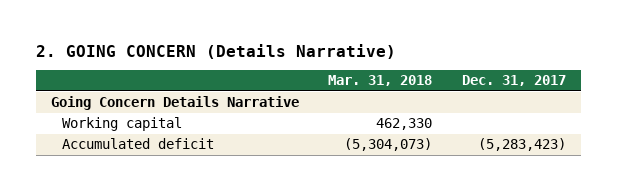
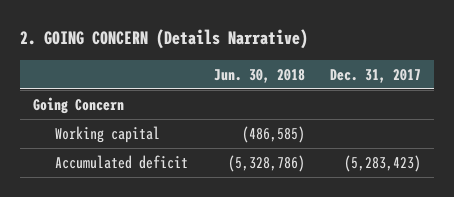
[328,75,433,87] Mar. 31, 2018 -> none
none -> [213,68,305,83] Jun. 30, 2018
[50,96,299,111] Going Concern Details Narrative -> [32,96,124,114] Going Concern

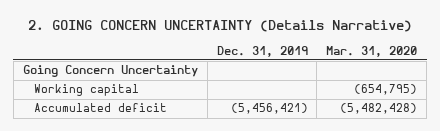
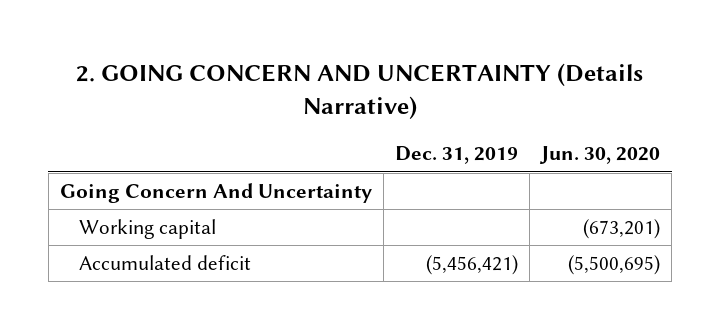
[28,20,413,33] 2. GOING CONCERN UNCERTAINTY (Details Narrative) -> [76,63,644,120] 2. GOING CONCERN AND UNCERTAINTY (Details Narrative)
[326,45,418,57] Mar. 31, 2020 -> none
none -> [539,146,661,165] Jun. 30, 2020
[22,65,198,78] Going Concern Uncertainty -> [59,183,372,204] Going Concern And Uncertainty

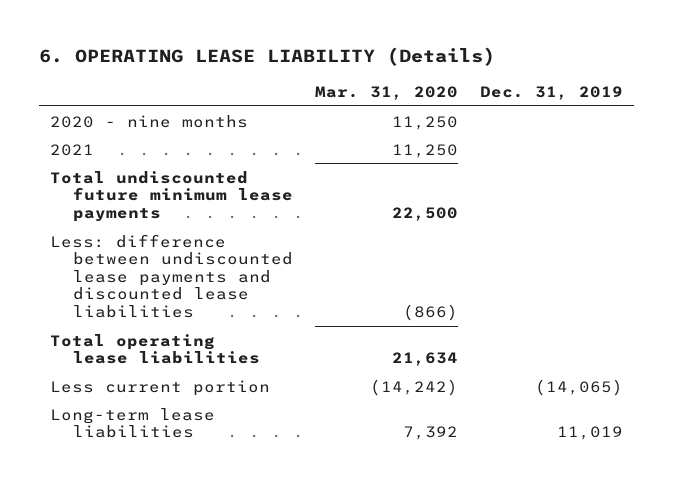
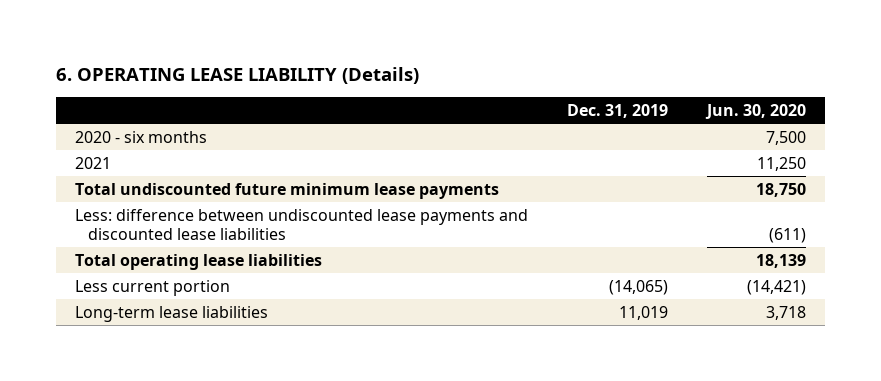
[315,85,459,100] Mar. 31, 2020 -> none
none -> [704,103,806,119] Jun. 30, 2020
[49,114,248,128] 2020 - nine months -> [75,130,208,143] 2020 - six months

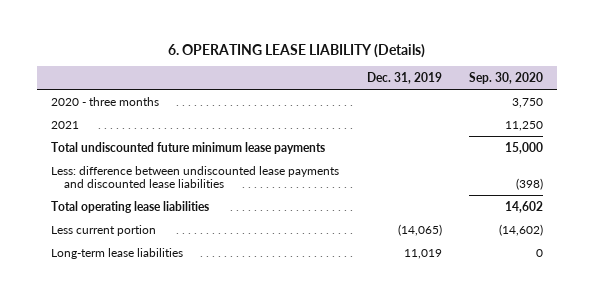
[704,103,806,119] Jun. 30, 2020 -> none
none -> [469,72,544,85] Sep. 30, 2020
[75,130,208,143] 2020 - six months -> [50,96,159,106] 2020 - three months

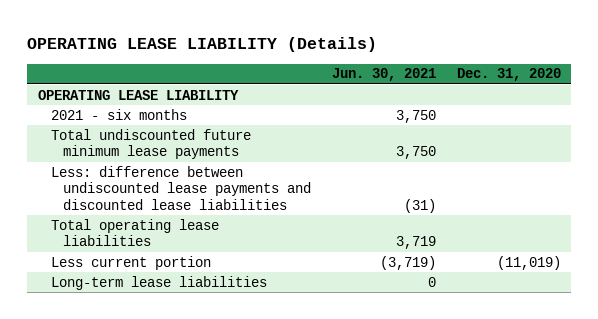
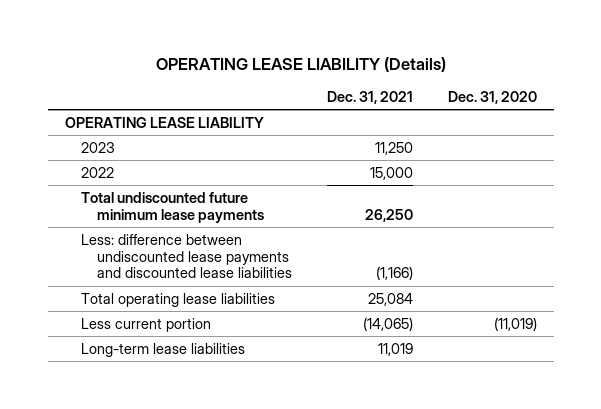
[331,68,436,82] Jun. 30, 2021 -> none
none -> [326,90,413,104] Dec. 31, 2021
none -> [81,141,116,153] 2023
[50,108,187,120] 2021 - six months -> [81,166,115,178] 2022

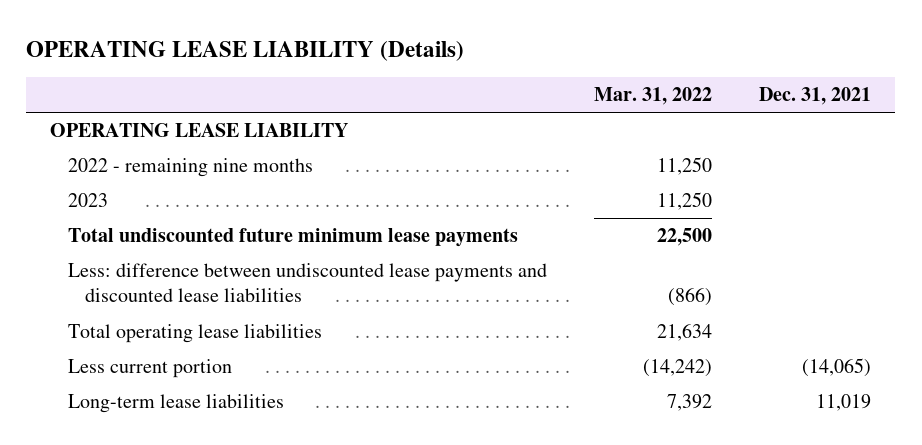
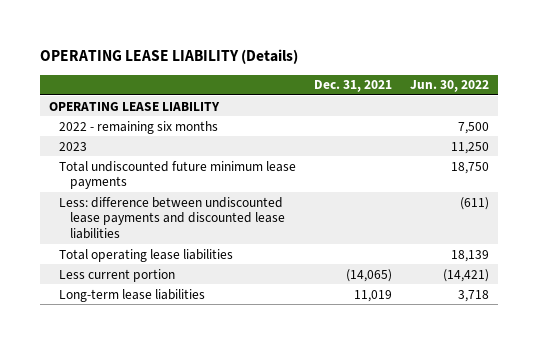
[593,87,712,106] Mar. 31, 2022 -> none
none -> [409,80,489,93] Jun. 30, 2022
[67,158,313,178] 2022 - remaining nine months -> [59,120,219,134] 2022 - remaining six months

